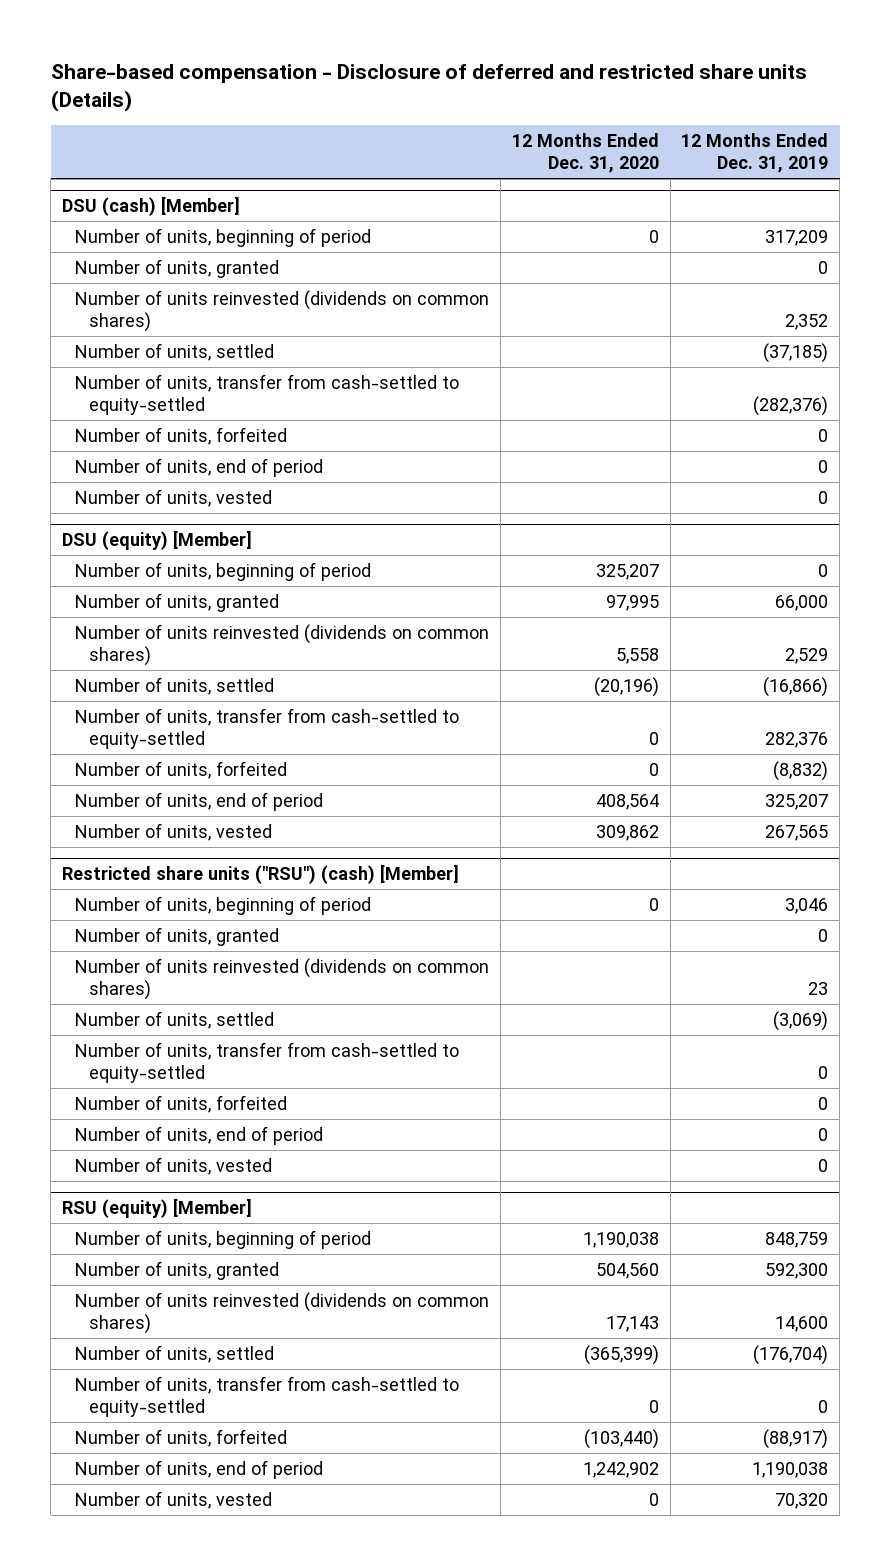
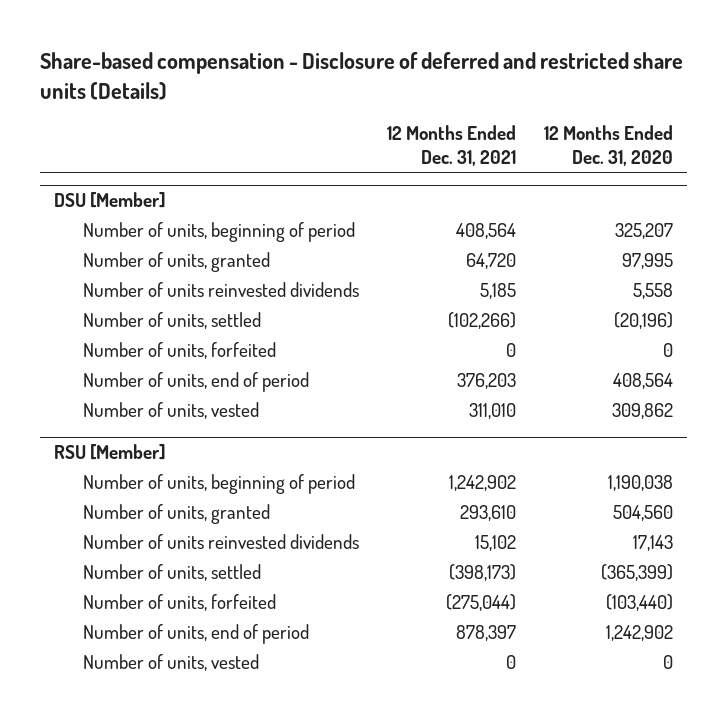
[681,133,829,174] 12 Months Ended Dec. 31, 2019 -> none
none -> [387,124,517,167] 12 Months Ended Dec. 31, 2021
[62,195,241,216] DSU (cash) [Member] -> none
[75,227,372,247] Number of units, beginning of period -> none
[75,258,280,278] Number of units, granted -> none
[75,289,490,332] Number of units reinvested (dividends on common shares) -> none
[75,342,275,361] Number of units, settled -> none
[75,373,460,415] Number of units, transfer from cash-settled to equity-settled -> none
[75,426,288,445] Number of units, forfeited -> none
[75,457,324,477] Number of units, end of period -> none
[75,488,273,507] Number of units, vested -> none
[62,529,253,550] DSU (equity) [Member] -> [54,192,167,209] DSU [Member]
[75,623,490,666] Number of units reinvested (dividends on common shares) -> [82,282,359,298] Number of units reinvested dividends
[75,707,460,749] Number of units, transfer from cash-settled to equity-settled -> none
[62,863,460,884] Restricted share units ("RSU") (cash) [Member] -> none
[75,895,372,915] Number of units, beginning of period -> none
[75,926,280,946] Number of units, granted -> none
[75,957,490,1000] Number of units reinvested (dividends on common shares) -> none
[75,1010,275,1029] Number of units, settled -> none
[75,1041,460,1083] Number of units, transfer from cash-settled to equity-settled -> none
[75,1094,288,1113] Number of units, forfeited -> none
[75,1125,324,1145] Number of units, end of period -> none
[75,1156,273,1175] Number of units, vested -> none
[62,1197,253,1218] RSU (equity) [Member] -> [54,444,167,461] RSU [Member]
[75,1291,490,1334] Number of units reinvested (dividends on common shares) -> [82,534,359,550] Number of units reinvested dividends
[75,1375,460,1417] Number of units, transfer from cash-settled to equity-settled -> none

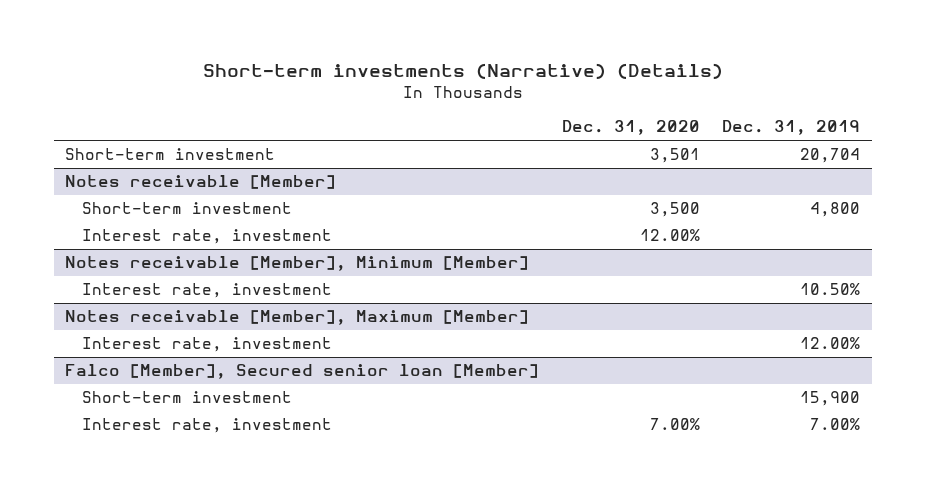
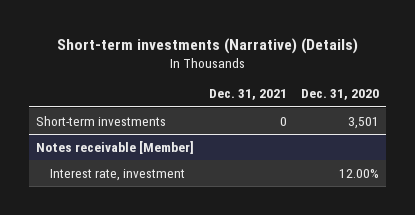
[722,120,861,136] Dec. 31, 2019 -> none
none -> [208,89,287,101] Dec. 31, 2021
[64,148,275,161] Short-term investment -> [36,115,167,126] Short-term investments
[82,202,293,215] Short-term investment -> none
[64,256,529,272] Notes receivable [Member], Minimum [Member] -> none
[82,283,333,299] Interest rate, investment -> none
[64,310,529,326] Notes receivable [Member], Maximum [Member] -> none
[82,337,333,353] Interest rate, investment -> none
[64,364,539,380] Falco [Member], Secured senior loan [Member] -> none
[82,391,293,404] Short-term investment -> none
[82,418,333,434] Interest rate, investment -> none

